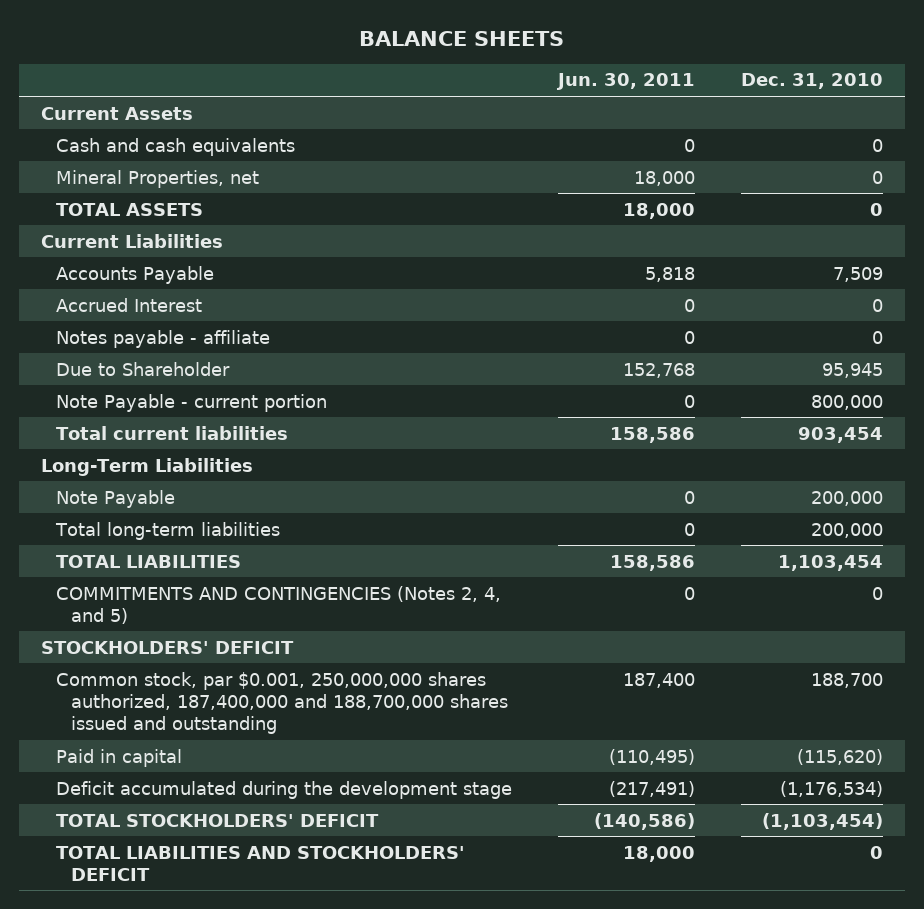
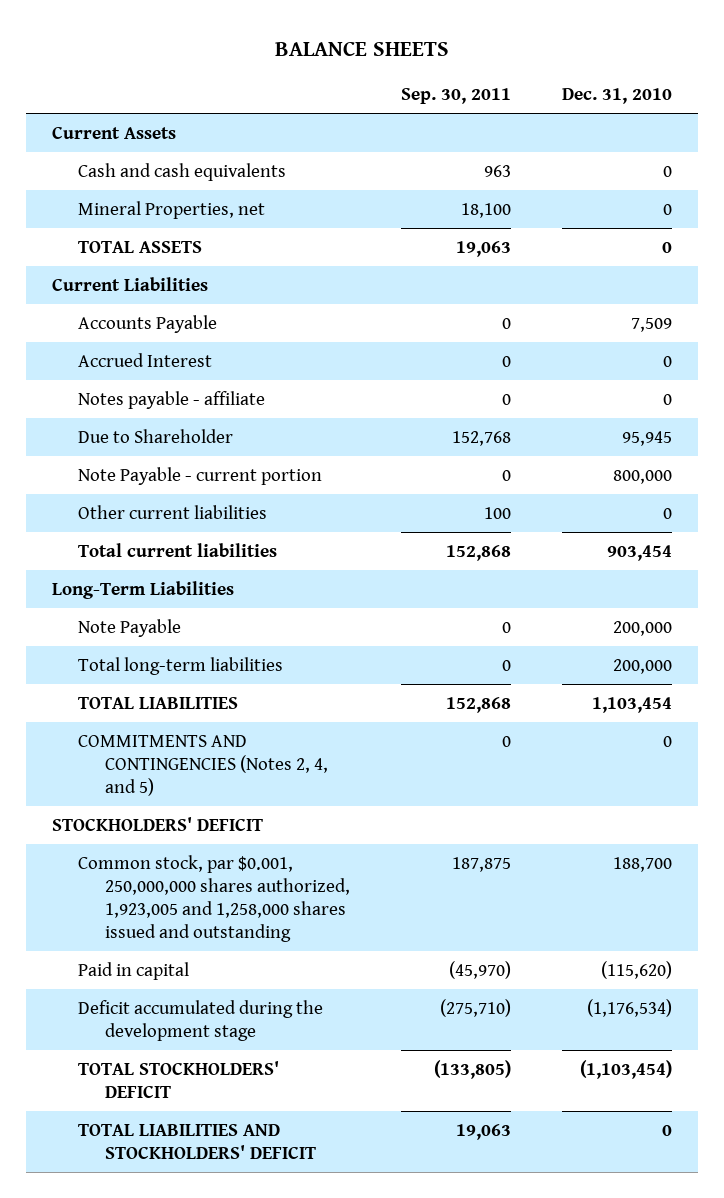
[556,73,696,91] Jun. 30, 2011 -> none
none -> [400,88,511,105] Sep. 30, 2011
none -> [78,504,268,519] Other current liabilities
[56,671,509,735] Common stock, par $0.001, 250,000,000 shares authorized, 187,400,000 and 188,700,000 shares issued and outstanding -> [78,854,350,942] Common stock, par $0.001, 250,000,000 shares authorized, 1,923,005 and 1,258,000 shares issued and outstanding

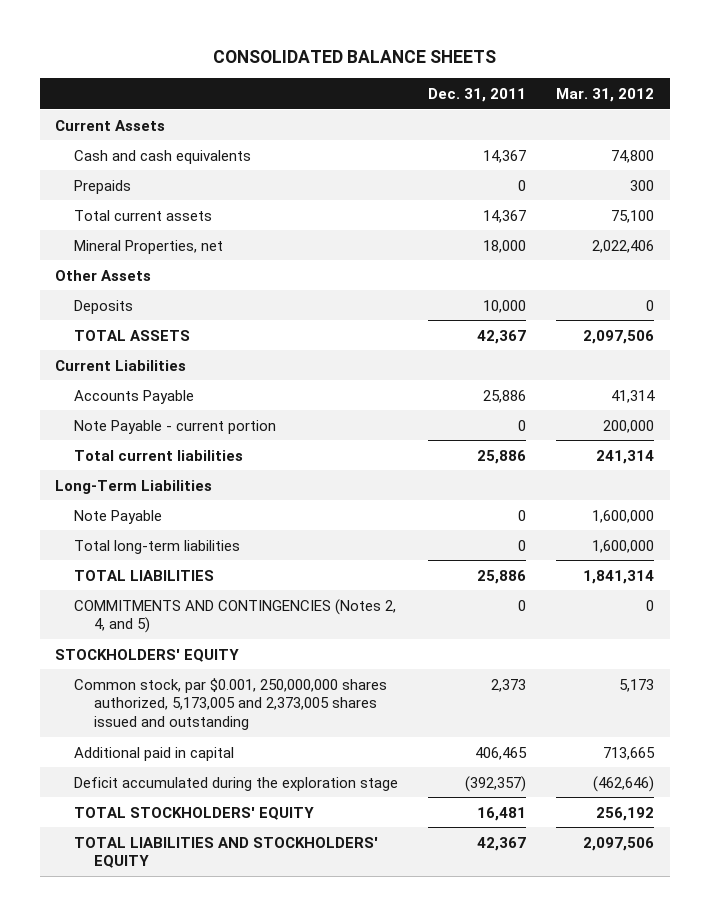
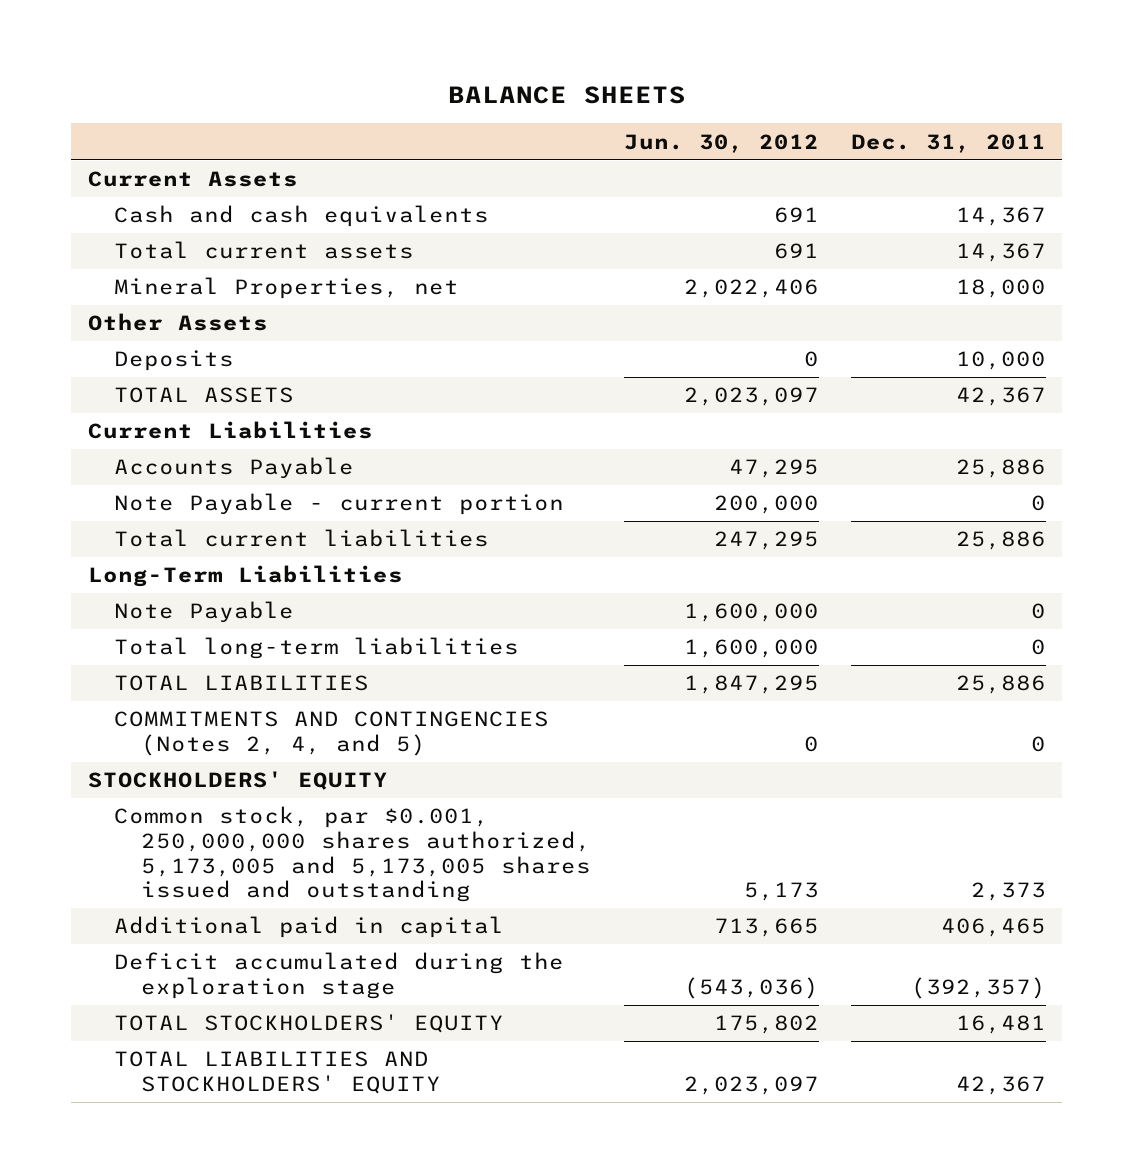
[212,50,496,64] CONSOLIDATED BALANCE SHEETS -> [447,85,686,104] BALANCE SHEETS
[556,87,655,102] Mar. 31, 2012 -> none
none -> [623,133,819,153] Jun. 30, 2012
[74,179,132,194] Prepaids -> none
[74,677,388,731] Common stock, par $0.001, 250,000,000 shares authorized, 5,173,005 and 2,373,005 shares issued and outstanding -> [114,806,592,903] Common stock, par $0.001, 250,000,000 shares authorized, 5,173,005 and 5,173,005 shares issued and outstanding

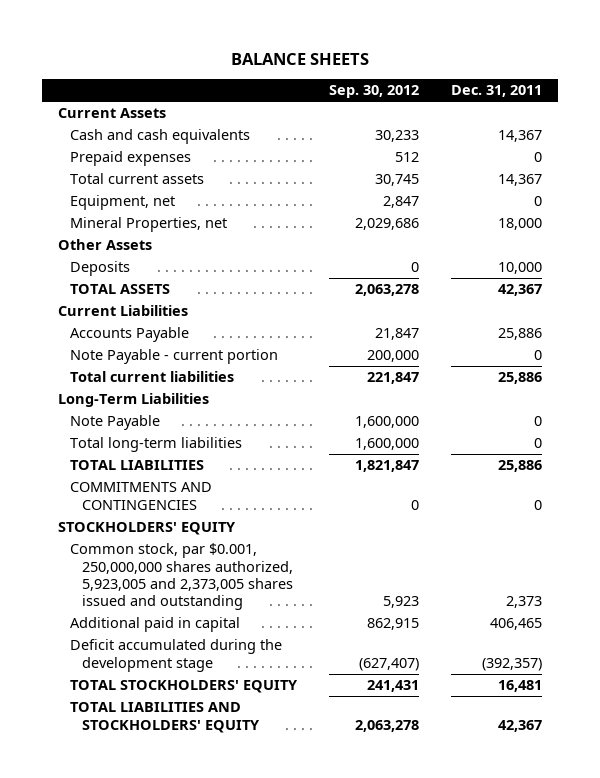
[623,133,819,153] Jun. 30, 2012 -> none
none -> [329,85,420,99] Sep. 30, 2012
none -> [70,151,192,167] Prepaid expenses
none -> [70,195,176,211] Equipment, net
[114,711,550,756] COMMITMENTS AND CONTINGENCIES (Notes 2, 4, and 5) -> [70,482,213,510] COMMITMENTS AND CONTINGENCIES
[114,806,592,903] Common stock, par $0.001, 250,000,000 shares authorized, 5,173,005 and 5,173,005 shares issued and outstanding -> [70,543,294,610] Common stock, par $0.001, 250,000,000 shares authorized, 5,923,005 and 2,373,005 shares issued and outstanding
[114,952,565,999] Deficit accumulated during the exploration stage -> [70,639,283,672] Deficit accumulated during the development stage

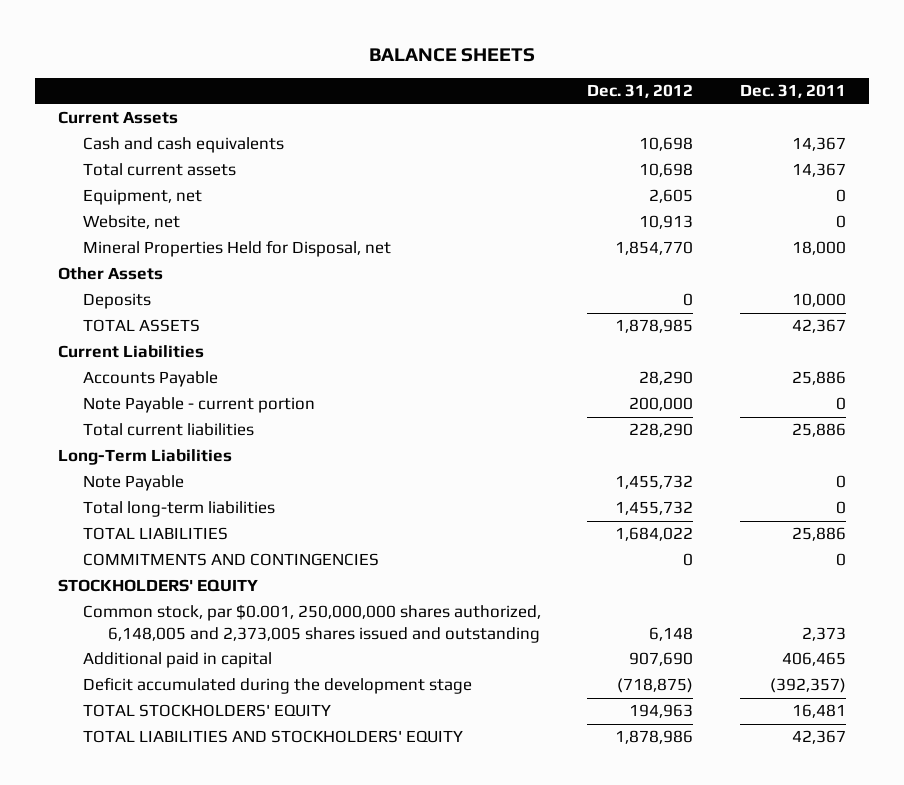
[329,85,420,99] Sep. 30, 2012 -> none
none -> [587,84,694,99] Dec. 31, 2012
[70,151,192,167] Prepaid expenses -> none
none -> [83,215,181,230] Website, net
[70,217,228,233] Mineral Properties, net -> [83,240,392,258] Mineral Properties Held for Disposal, net
[70,543,294,610] Common stock, par $0.001, 250,000,000 shares authorized, 5,923,005 and 2,373,005 shares issued and outstanding -> [83,604,542,643] Common stock, par $0.001, 250,000,000 shares authorized, 6,148,005 and 2,373,005 shares issued and outstanding

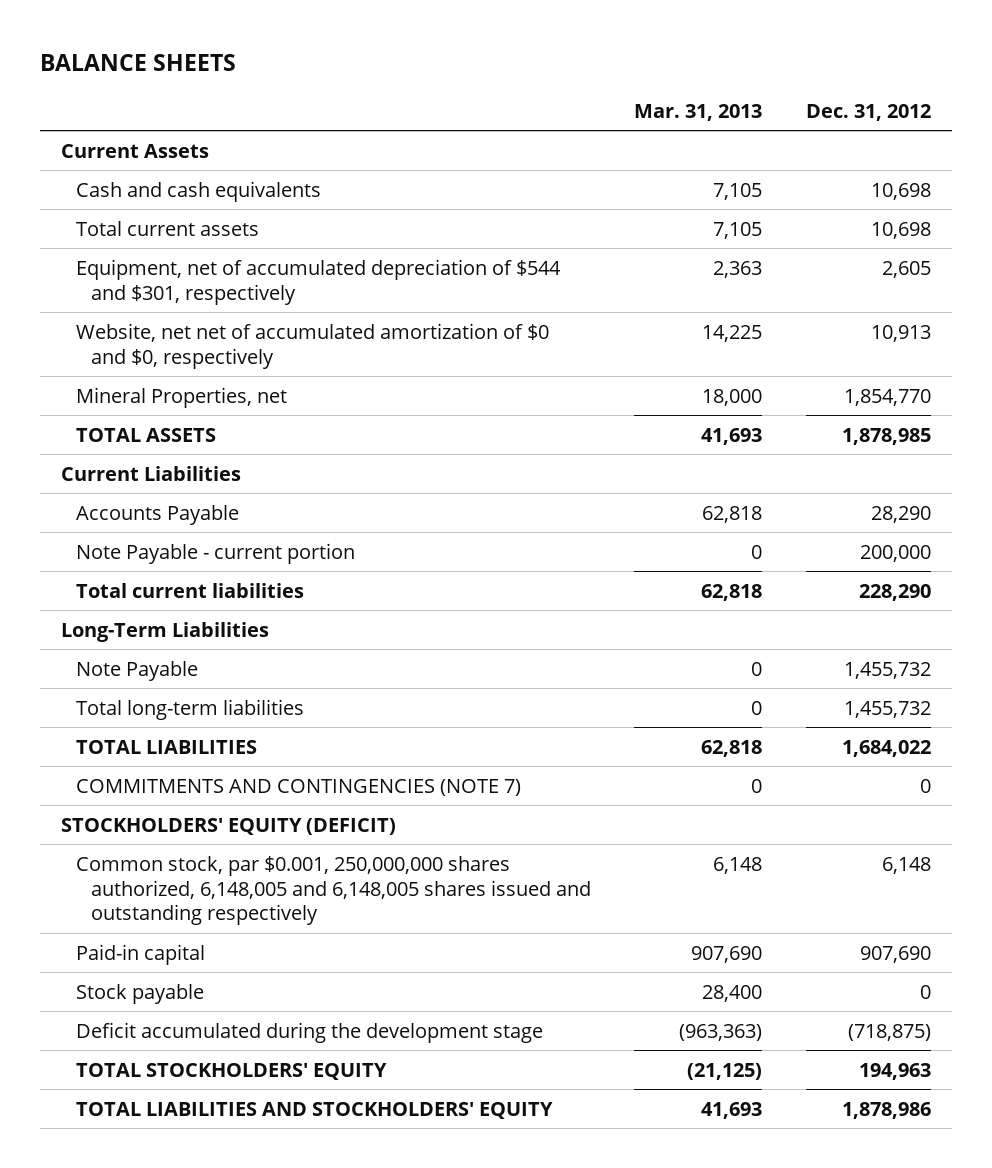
[739,84,846,99] Dec. 31, 2011 -> none
none -> [634,103,763,121] Mar. 31, 2013
[57,267,163,281] Other Assets -> none
[83,293,152,310] Deposits -> none
[83,189,203,206] Equipment, net -> [76,258,562,305] Equipment, net of accumulated depreciation of $544 and $301, respectively
[83,215,181,230] Website, net -> [76,322,550,369] Website, net net of accumulated amortization of $0 and $0, respectively
[83,240,392,258] Mineral Properties Held for Disposal, net -> [76,386,288,408] Mineral Properties, net
[83,553,380,567] COMMITMENTS AND CONTINGENCIES -> [76,778,522,796] COMMITMENTS AND CONTINGENCIES (NOTE 7)
[57,579,258,593] STOCKHOLDERS' EQUITY -> [61,817,397,835] STOCKHOLDERS' EQUITY (DEFICIT)
[83,604,542,643] Common stock, par $0.001, 250,000,000 shares authorized, 6,148,005 and 2,373,005 shares issued and outstanding -> [76,855,592,926] Common stock, par $0.001, 250,000,000 shares authorized, 6,148,005 and 6,148,005 shares issued and outstanding respectively
[83,652,273,669] Additional paid in capital -> [76,943,206,965] Paid-in capital
none -> [76,983,205,1004] Stock payable

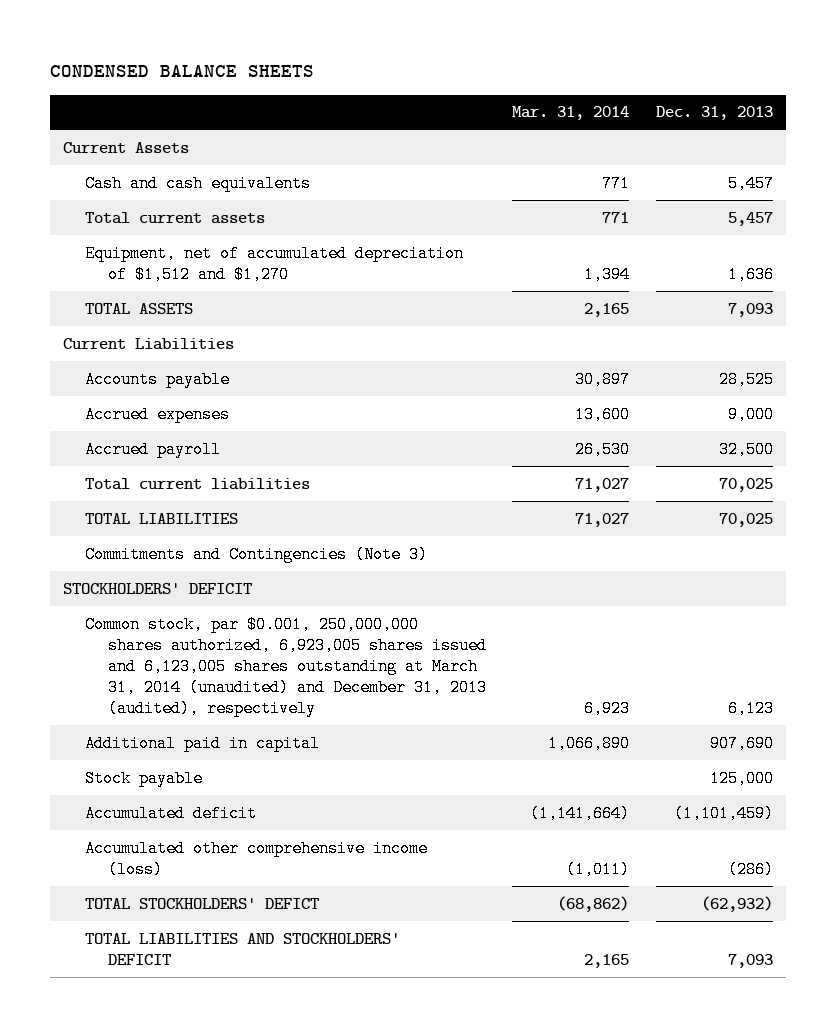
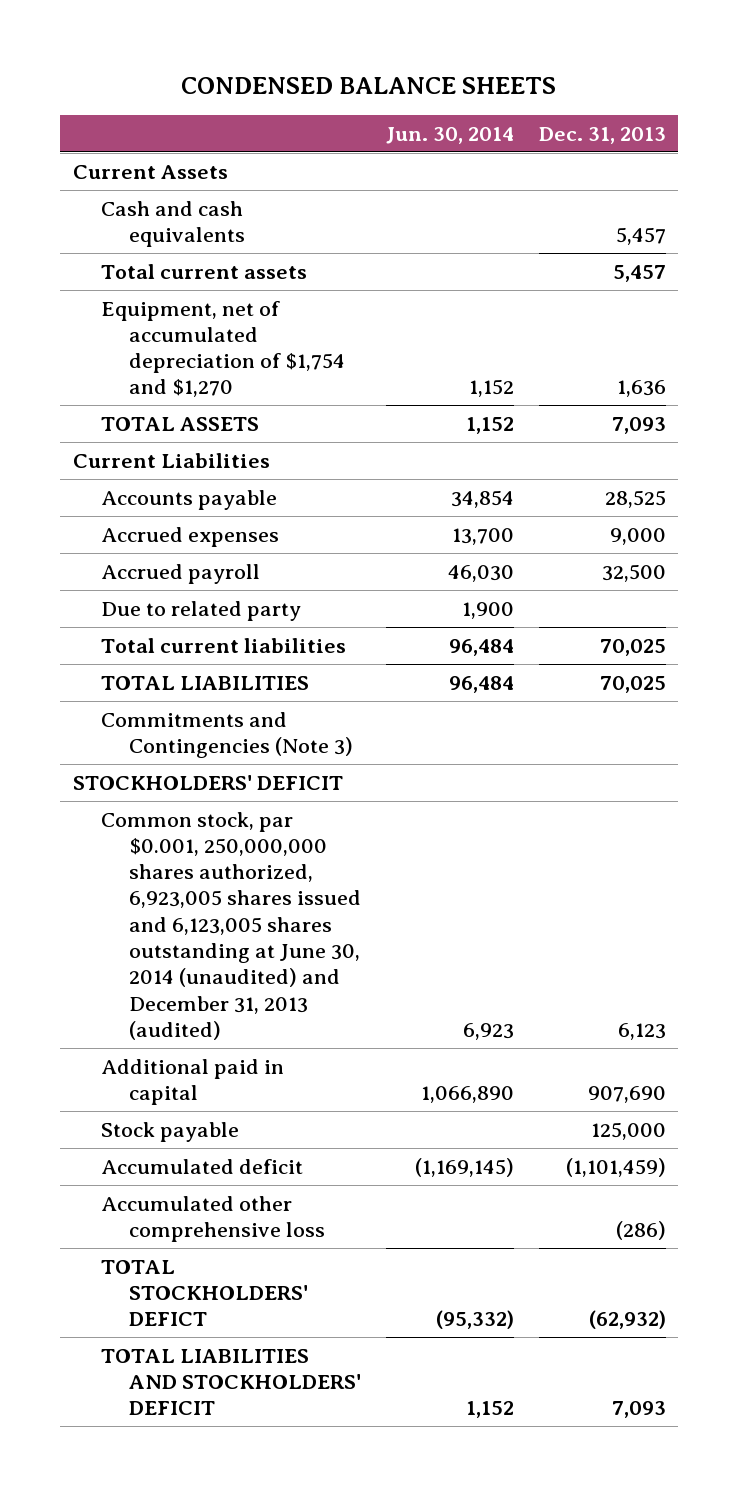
[512,106,630,121] Mar. 31, 2014 -> none
none -> [386,127,515,145] Jun. 30, 2014
[85,244,465,283] Equipment, net of accumulated depreciation of $1,512 and $1,270 -> [101,300,346,398] Equipment, net of accumulated depreciation of $1,754 and $1,270
none -> [101,600,302,621] Due to related party
[85,615,487,718] Common stock, par $0.001, 250,000,000 shares authorized, 6,923,005 shares issued and 6,123,005 shares outstanding at March 31, 2014 (unaudited) and December 31, 2013 (audited), respectively -> [101,811,362,1040] Common stock, par $0.001, 250,000,000 shares authorized, 6,923,005 shares issued and 6,123,005 shares outstanding at June 30, 2014 (unaudited) and December 31, 2013 (audited)
[85,839,429,878] Accumulated other comprehensive income (loss) -> [101,1195,326,1242] Accumulated other comprehensive loss

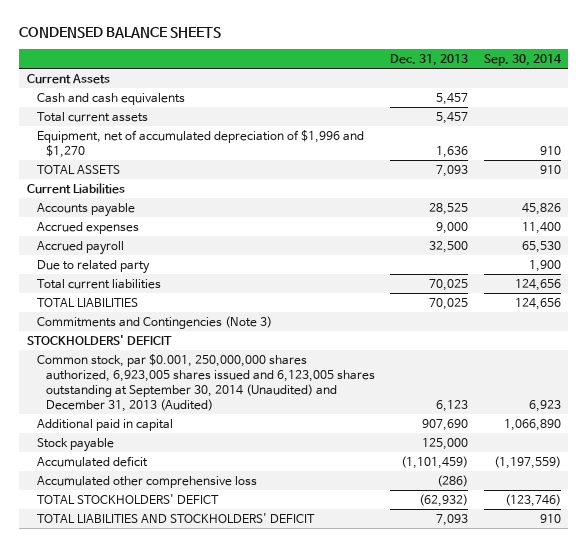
[386,127,515,145] Jun. 30, 2014 -> none
none -> [483,53,562,66] Sep. 30, 2014
[101,300,346,398] Equipment, net of accumulated depreciation of $1,754 and $1,270 -> [36,129,364,158] Equipment, net of accumulated depreciation of $1,996 and $1,270
[101,811,362,1040] Common stock, par $0.001, 250,000,000 shares authorized, 6,923,005 shares issued and 6,123,005 shares outstanding at June 30, 2014 (unaudited) and December 31, 2013 (audited) -> [36,353,376,412] Common stock, par $0.001, 250,000,000 shares authorized, 6,923,005 shares issued and 6,123,005 shares outstanding at September 30, 2014 (Unaudited) and December 31, 2013 (Audited)

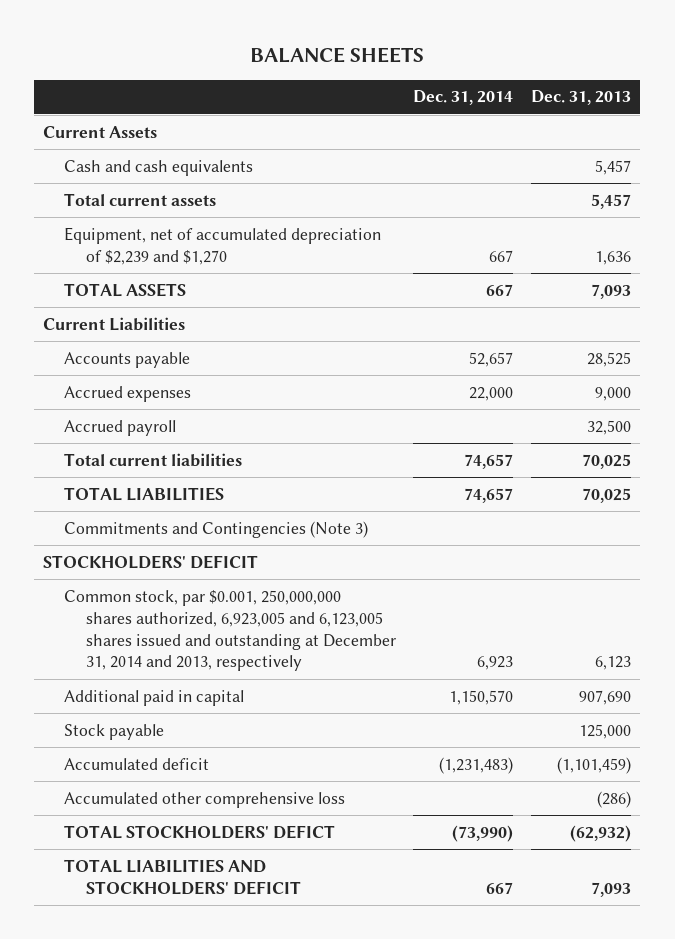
[19,27,222,39] CONDENSED BALANCE SHEETS -> [250,46,425,63] BALANCE SHEETS
[483,53,562,66] Sep. 30, 2014 -> none
none -> [413,90,514,106] Dec. 31, 2014
[36,129,364,158] Equipment, net of accumulated depreciation of $1,996 and $1,270 -> [64,226,382,265] Equipment, net of accumulated depreciation of $2,239 and $1,270
[36,259,150,274] Due to related party -> none
[36,353,376,412] Common stock, par $0.001, 250,000,000 shares authorized, 6,923,005 shares issued and 6,123,005 shares outstanding at September 30, 2014 (Unaudited) and December 31, 2013 (Audited) -> [64,589,396,672] Common stock, par $0.001, 250,000,000 shares authorized, 6,923,005 and 6,123,005 shares issued and outstanding at December 31, 2014 and 2013, respectively

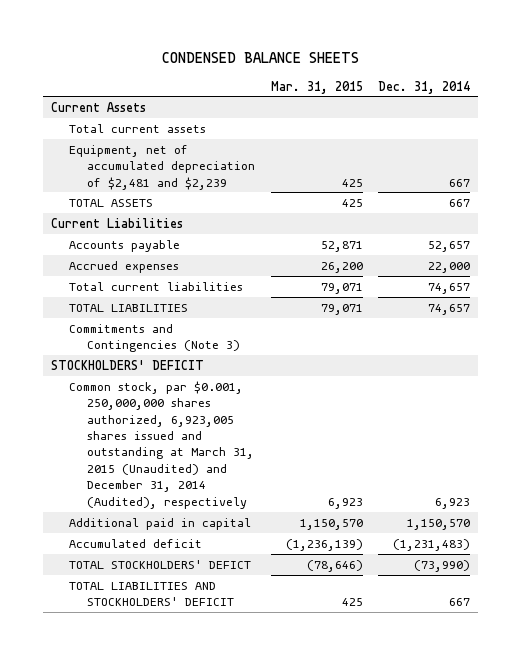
[250,46,425,63] BALANCE SHEETS -> [161,52,359,64] CONDENSED BALANCE SHEETS
[531,90,632,106] Dec. 31, 2013 -> none
none -> [270,80,363,94] Mar. 31, 2015
[64,159,254,176] Cash and cash equivalents -> none
[64,226,382,265] Equipment, net of accumulated depreciation of $2,239 and $1,270 -> [69,144,256,190] Equipment, net of accumulated depreciation of $2,481 and $2,239
[64,419,177,436] Accrued payroll -> none
[64,589,396,672] Common stock, par $0.001, 250,000,000 shares authorized, 6,923,005 and 6,123,005 shares issued and outstanding at December 31, 2014 and 2013, respectively -> [69,380,255,509] Common stock, par $0.001, 250,000,000 shares authorized, 6,923,005 shares issued and outstanding at March 31, 2015 (Unaudited) and December 31, 2014 (Audited), respectively
[64,723,165,740] Stock payable -> none
[64,791,346,808] Accumulated other comprehensive loss -> none

